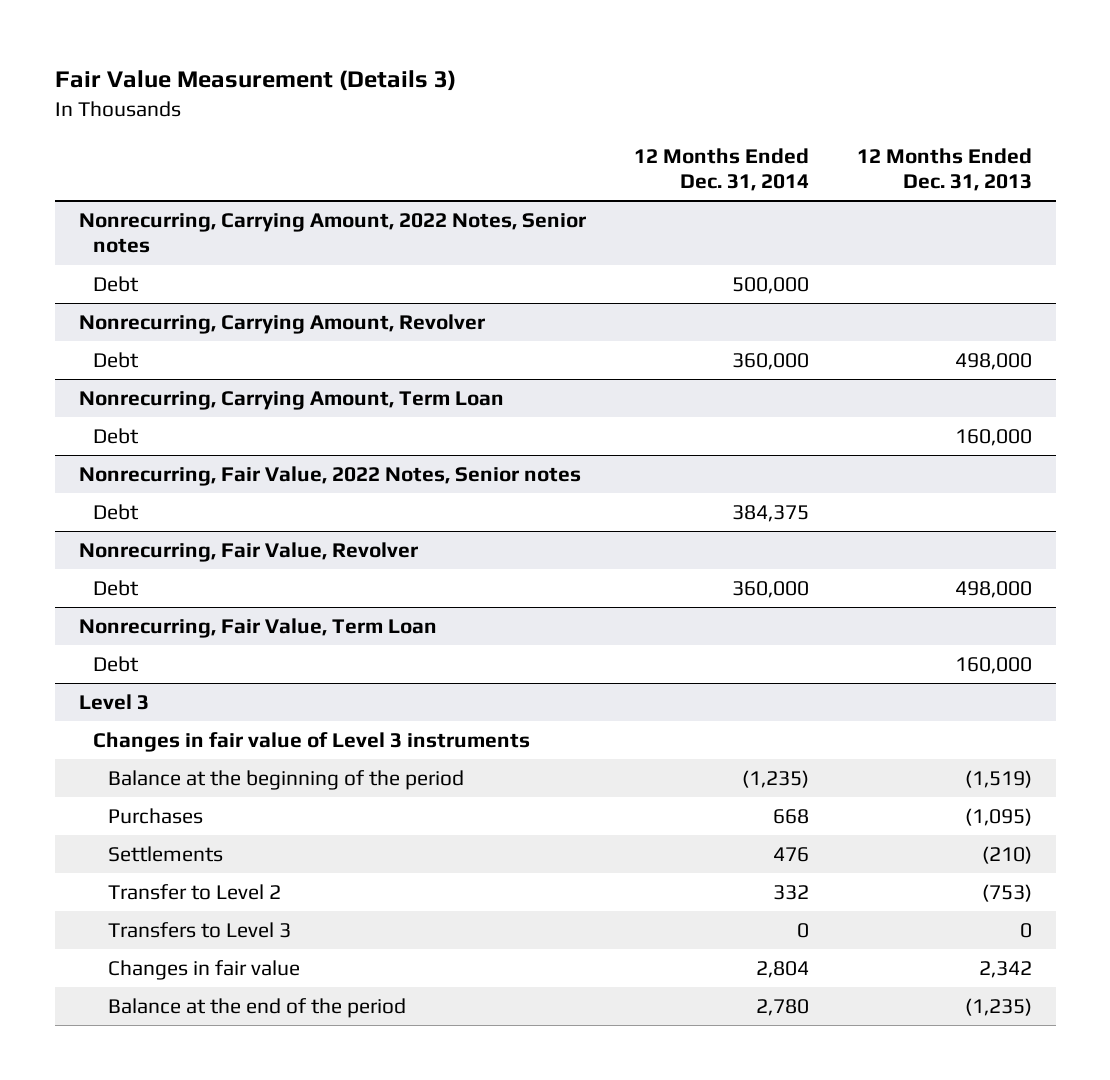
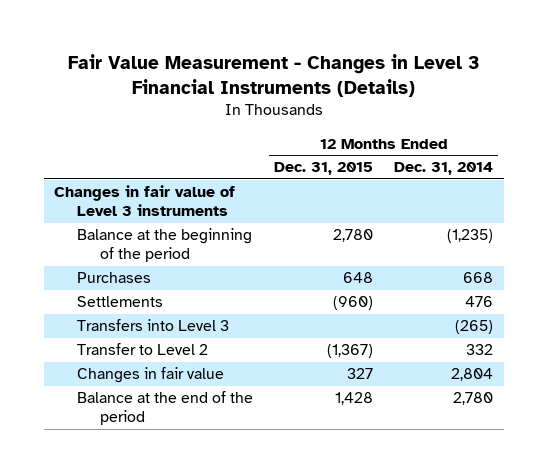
[54,70,456,92] Fair Value Measurement (Details 3) -> [67,53,480,97] Fair Value Measurement - Changes in Level 3 Financial Instruments (Details)
[856,147,1032,192] 12 Months Ended Dec. 31, 2013 -> none
none -> [274,162,374,176] Dec. 31, 2015
[78,212,586,254] Nonrecurring, Carrying Amount, 2022 Notes, Senior notes -> none
[93,275,140,292] Debt -> none
[78,313,485,334] Nonrecurring, Carrying Amount, Revolver -> none
[93,351,140,368] Debt -> none
[78,390,504,410] Nonrecurring, Carrying Amount, Term Loan -> none
[93,427,140,444] Debt -> none
[78,465,581,486] Nonrecurring, Fair Value, 2022 Notes, Senior notes -> none
[93,503,140,520] Debt -> none
[78,541,418,562] Nonrecurring, Fair Value, Revolver -> none
[93,579,140,596] Debt -> none
[78,617,437,638] Nonrecurring, Fair Value, Term Loan -> none
[93,655,140,672] Debt -> none
[78,693,149,710] Level 3 -> none
none -> [76,319,229,332] Transfers into Level 3
[108,921,292,938] Transfers to Level 3 -> none

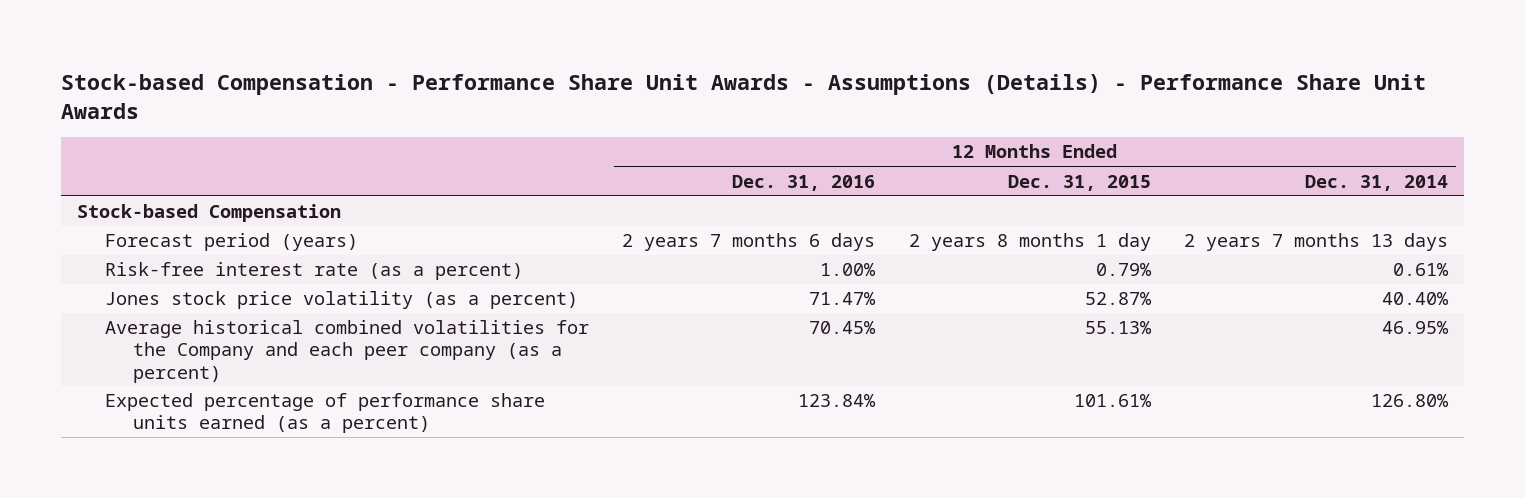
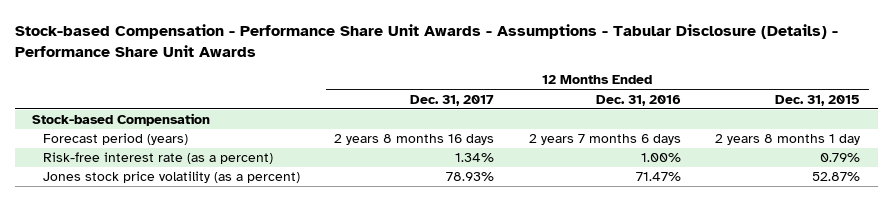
[60,73,1426,119] Stock-based Compensation - Performance Share Unit Awards - Assumptions (Details) - Performance Share Unit Awards -> [15,23,839,57] Stock-based Compensation - Performance Share Unit Awards - Assumptions - Tabular Disclosure (Details) - Performance Share Unit Awards
[1304,174,1448,191] Dec. 31, 2014 -> none
none -> [410,94,495,106] Dec. 31, 2017
[105,320,590,383] Average historical combined volatilities for the Company and each peer company (as a percent) -> none
[105,393,546,434] Expected percentage of performance share units earned (as a percent) -> none

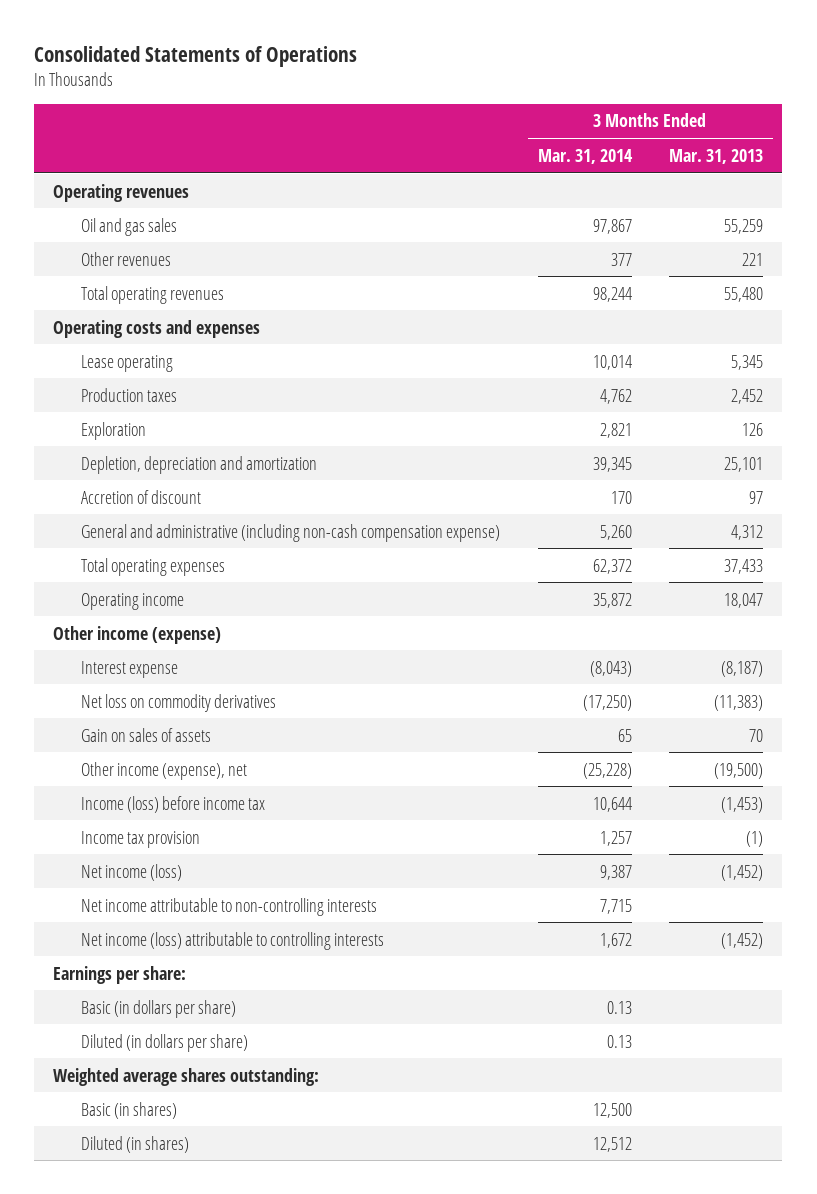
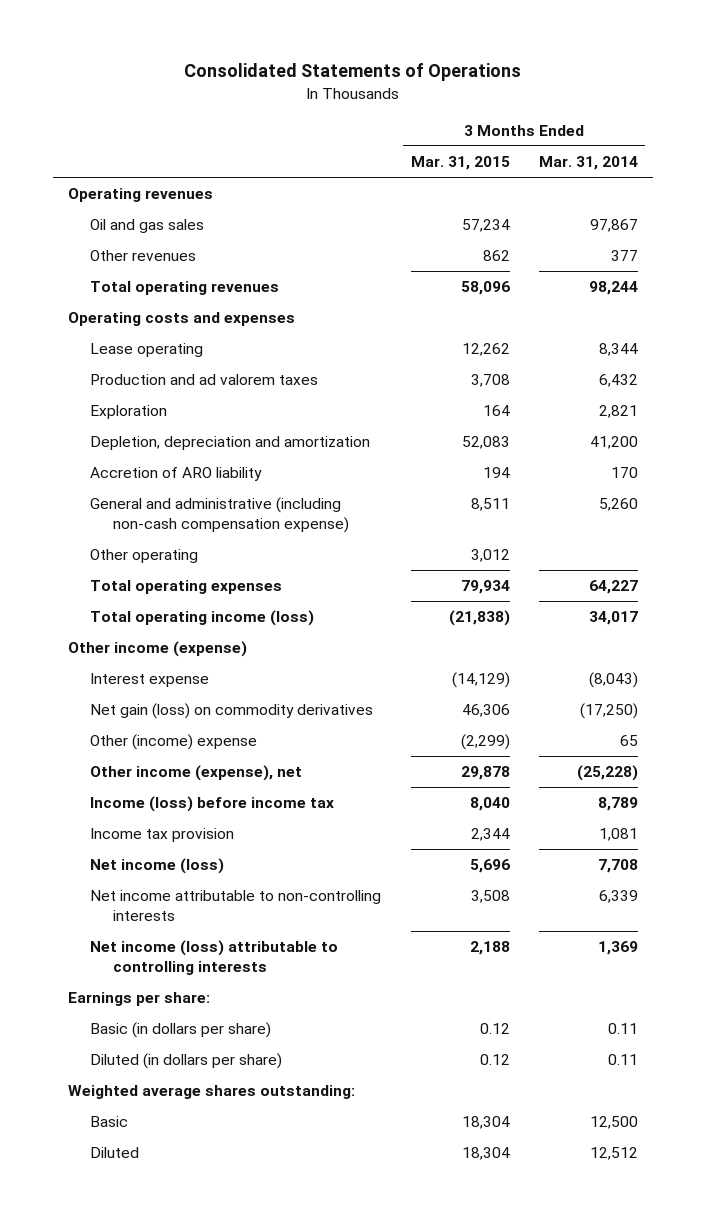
[669,148,764,164] Mar. 31, 2013 -> none
none -> [410,155,510,170] Mar. 31, 2015
[80,387,177,402] Production taxes -> none
[592,354,632,370] 10,014 -> [598,343,638,357] 8,344
none -> [90,374,319,386] Production and ad valorem taxes
[592,456,632,472] 39,345 -> [589,436,638,450] 41,200
[80,489,201,504] Accretion of discount -> [90,467,263,482] Accretion of ARO liability
none -> [90,549,199,564] Other operating
[592,558,632,574] 62,372 -> [588,580,638,595] 64,227
[80,592,184,610] Operating income -> [90,610,315,627] Total operating income (loss)
[592,592,632,608] 35,872 -> [588,611,638,626] 34,017
[80,727,211,742] Gain on sales of assets -> none
[80,693,276,712] Net loss on commodity derivatives -> [90,703,374,720] Net gain (loss) on commodity derivatives
none -> [90,734,258,751] Other (income) expense
[592,796,632,812] 10,644 -> [597,797,638,812] 8,789
[599,830,632,846] 1,257 -> [598,828,638,842] 1,081
[599,864,632,880] 9,387 -> [597,859,638,874] 7,708
[599,898,632,914] 7,715 -> [598,890,638,904] 6,339
[599,932,632,948] 1,672 -> [597,941,638,956] 1,369
[606,1000,632,1014] 0.13 -> [607,1023,638,1035] 0.11
[606,1034,632,1048] 0.13 -> [607,1054,638,1066] 0.11
[80,1101,177,1119] Basic (in shares) -> [90,1116,129,1128] Basic
[80,1135,189,1153] Diluted (in shares) -> [90,1147,140,1159] Diluted

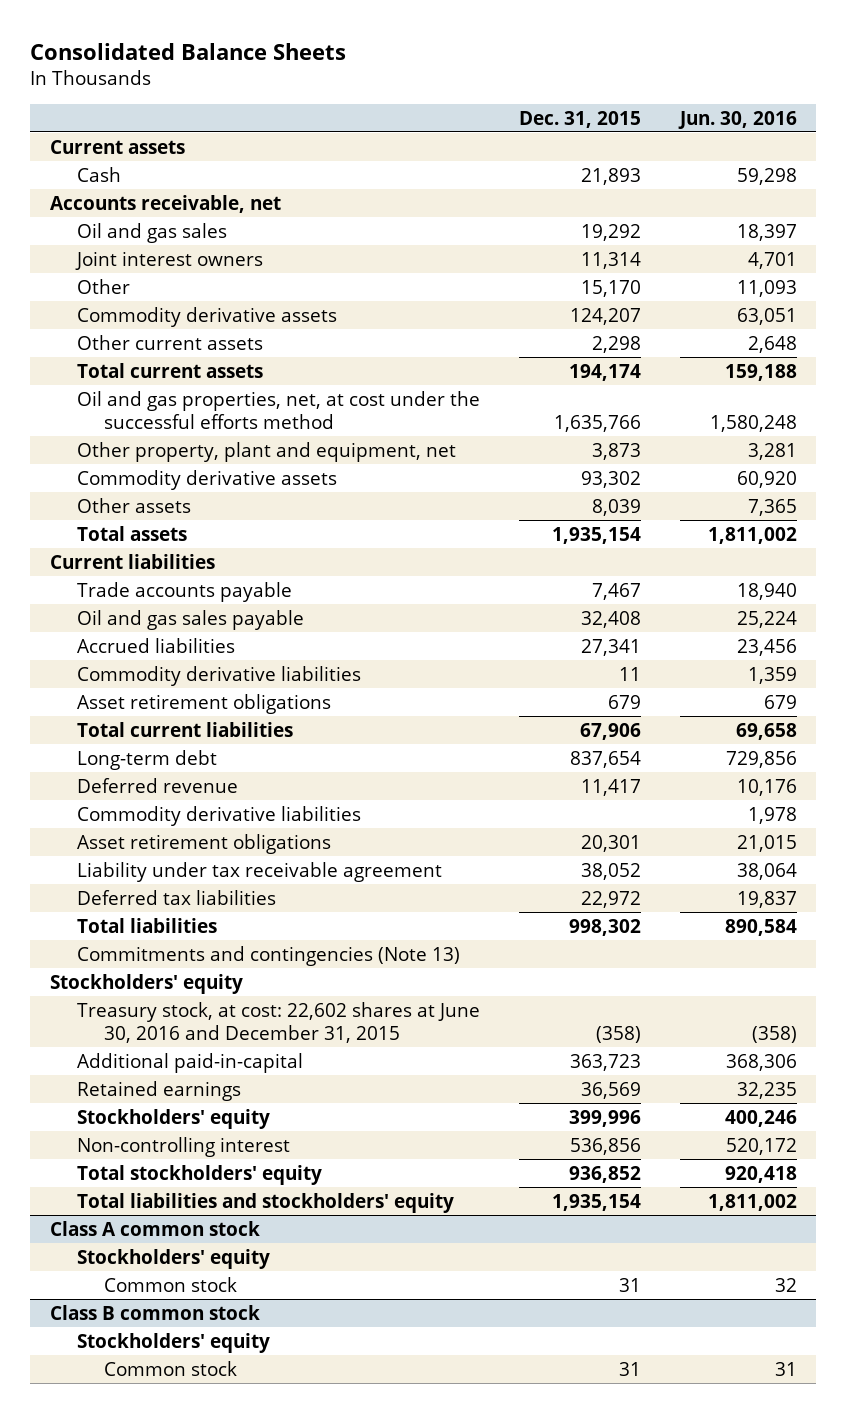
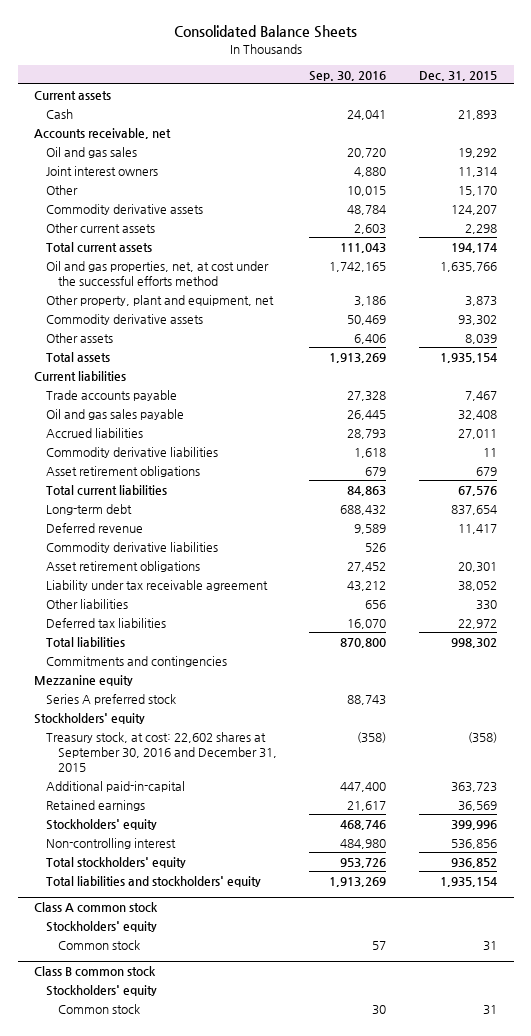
[677,110,797,129] Jun. 30, 2016 -> none
none -> [309,70,387,81] Sep. 30, 2016
[580,638,641,656] 27,341 -> [458,428,498,439] 27,011
[579,722,641,740] 67,906 -> [458,485,498,496] 67,576
none -> [45,598,128,609] Other liabilities
[76,945,460,966] Commitments and contingencies (Note 13) -> [45,655,227,667] Commitments and contingencies
none -> [33,674,133,686] Mezzanine equity
none -> [45,693,176,705] Series A preferred stock
[76,1001,480,1043] Treasury stock, at cost: 22,602 shares at June 30, 2016 and December 31, 2015 -> [45,731,277,772] Treasury stock, at cost: 22,602 shares at September 30, 2016 and December 31, 2015

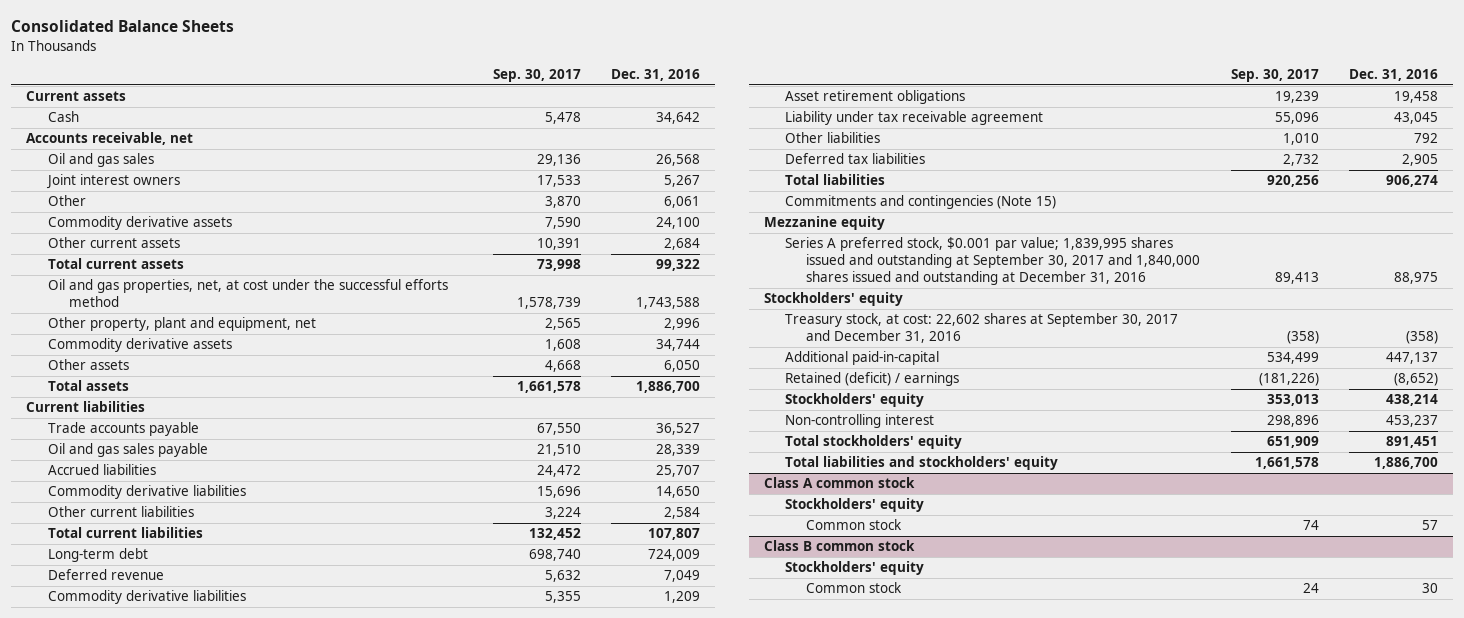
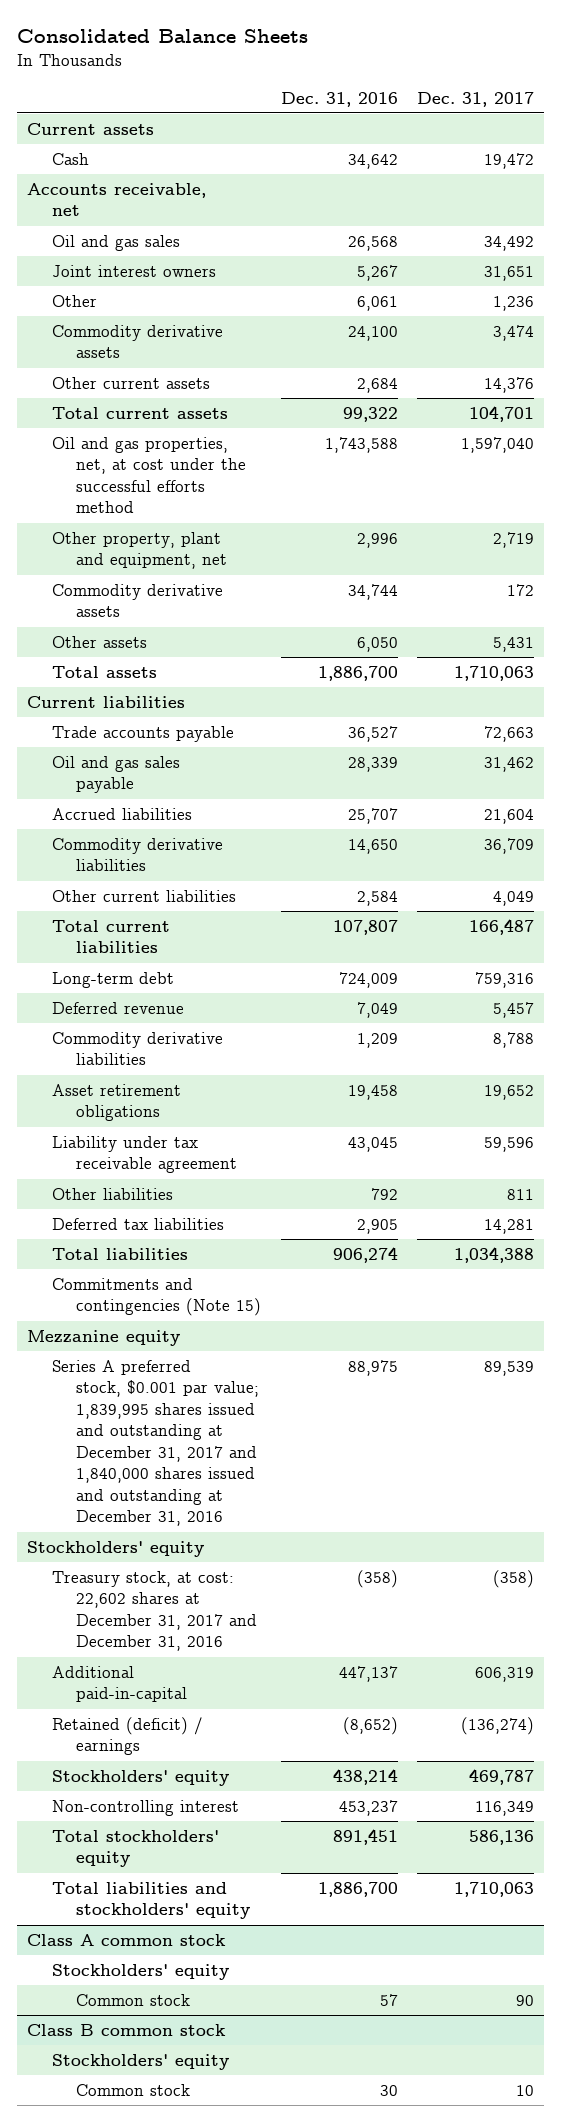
[492,69,581,83] Sep. 30, 2017 -> none
none -> [417,91,535,107] Dec. 31, 2017
[785,237,1201,286] Series A preferred stock, $0.001 par value; 1,839,995 shares issued and outstanding at September 30, 2017 and 1,840,000 shares issued and outstanding at December 31, 2016 -> [51,1359,260,1527] Series A preferred stock, $0.001 par value; 1,839,995 shares issued and outstanding at December 31, 2017 and 1,840,000 shares issued and outstanding at December 31, 2016
[785,313,1179,344] Treasury stock, at cost: 22,602 shares at September 30, 2017 and December 31, 2016 -> [51,1570,258,1652] Treasury stock, at cost: 22,602 shares at December 31, 2017 and December 31, 2016

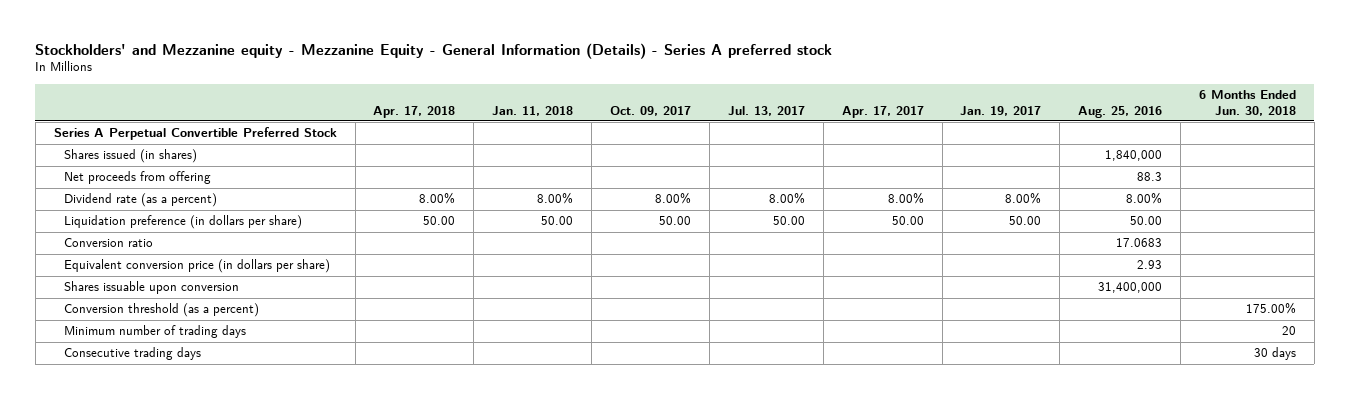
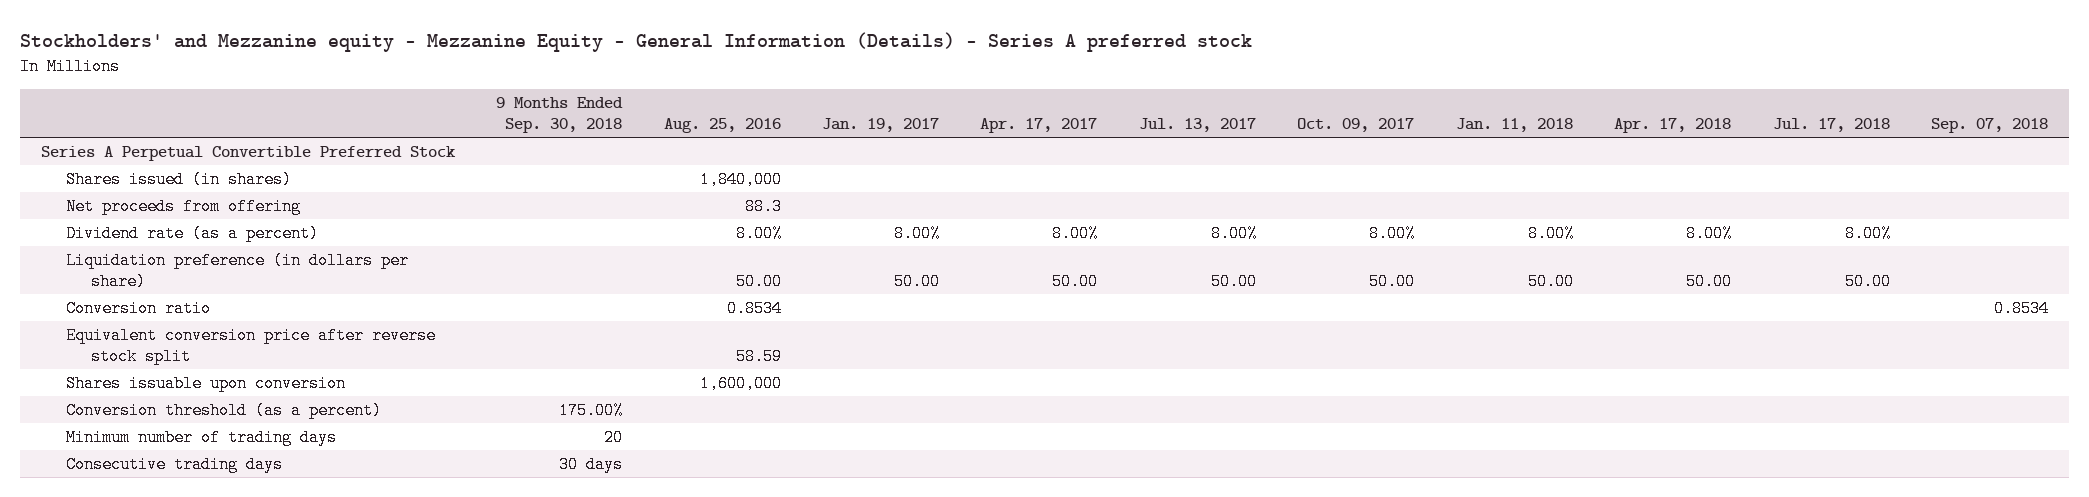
[1199,89,1297,116] 6 Months Ended Jun. 30, 2018 -> none
none -> [496,96,624,134] 9 Months Ended Sep. 30, 2018
none -> [1772,118,1890,133] Jul. 17, 2018
none -> [1931,118,2049,134] Sep. 07, 2018
[64,259,331,274] Equivalent conversion price (in dollars per share) -> none
[1116,238,1163,248] 17.0683 -> [726,299,782,317] 0.8534
none -> [65,326,436,366] Equivalent conversion price after reverse stock split
[1098,282,1163,294] 31,400,000 -> [699,374,782,392] 1,600,000

